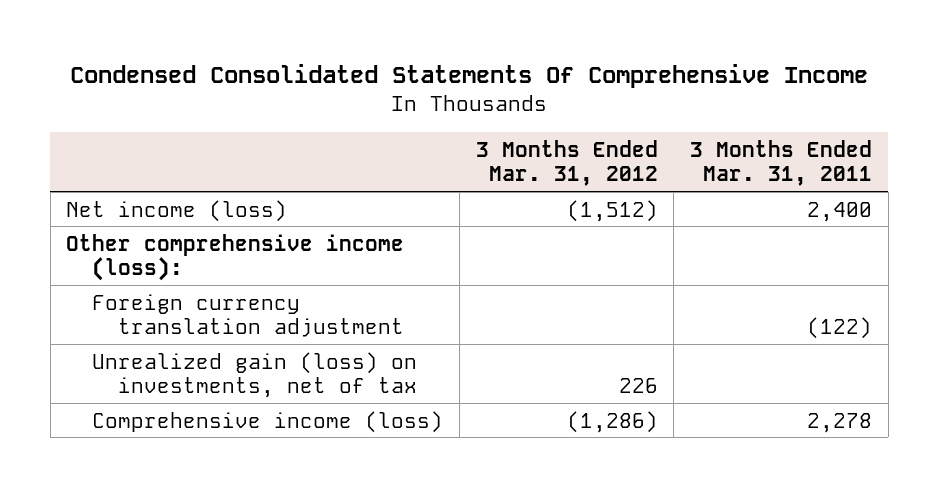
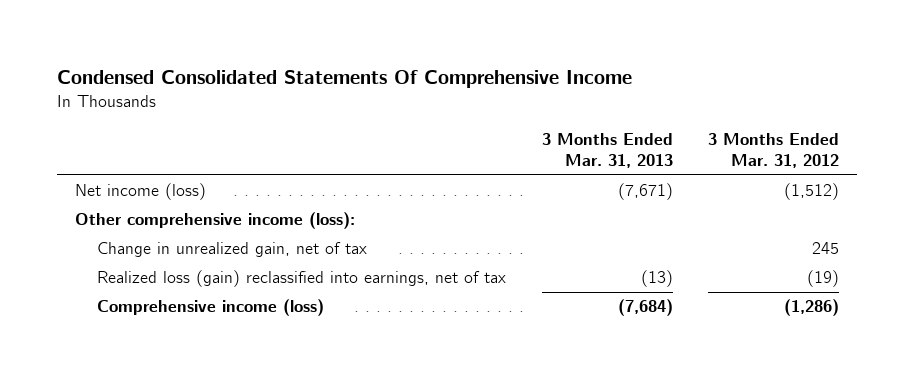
[689,139,872,187] 3 Months Ended Mar. 31, 2011 -> none
none -> [541,132,673,169] 3 Months Ended Mar. 31, 2013
[92,293,405,337] Foreign currency translation adjustment -> none
[92,351,418,398] Unrealized gain (loss) on investments, net of tax -> [97,242,368,258] Change in unrealized gain, net of tax
[618,377,658,393] 226 -> [812,242,840,255] 245
none -> [97,270,507,288] Realized loss (gain) reclassified into earnings, net of tax

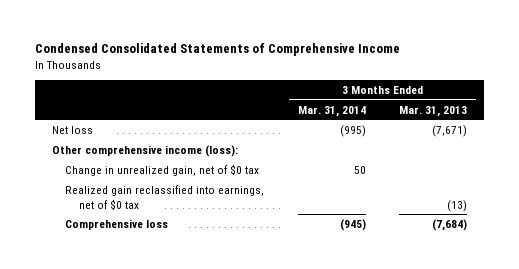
[57,69,633,88] Condensed Consolidated Statements Of Comprehensive Income -> [35,43,401,57] Condensed Consolidated Statements of Comprehensive Income
[708,132,840,169] 3 Months Ended Mar. 31, 2012 -> none
none -> [297,105,366,117] Mar. 31, 2014
[74,183,206,201] Net income (loss) -> [51,125,93,134] Net loss
[97,242,368,258] Change in unrealized gain, net of tax -> [65,163,260,176] Change in unrealized gain, net of $0 tax
[97,270,507,288] Realized loss (gain) reclassified into earnings, net of tax -> [65,184,265,210] Realized gain reclassified into earnings, net of $0 tax
[97,299,325,317] Comprehensive income (loss) -> [65,218,169,230] Comprehensive loss

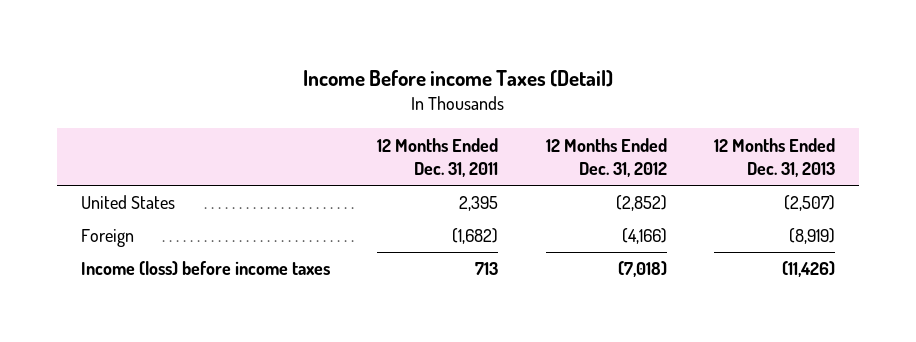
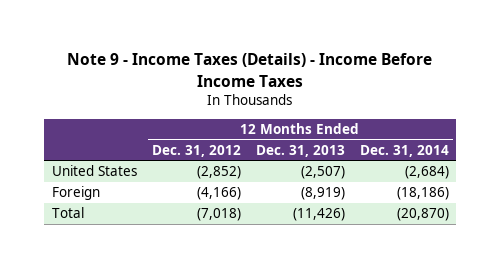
[303,69,614,87] Income Before income Taxes (Detail) -> [67,53,433,87] Note 9 - Income Taxes (Details) - Income Before Income Taxes
[377,137,499,177] 12 Months Ended Dec. 31, 2011 -> none
none -> [359,144,449,157] Dec. 31, 2014
[80,261,330,277] Income (loss) before income taxes -> [51,207,84,219] Total

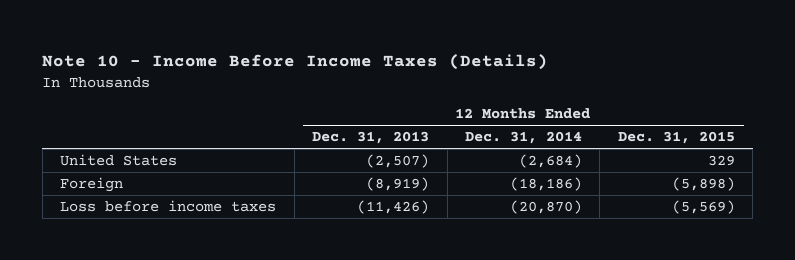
[67,53,433,87] Note 9 - Income Taxes (Details) - Income Before Income Taxes -> [42,54,549,71] Note 10 - Income Before Income Taxes (Details)
[151,144,241,157] Dec. 31, 2012 -> none
none -> [617,131,735,145] Dec. 31, 2015
[51,207,84,219] Total -> [60,199,277,212] Loss before income taxes

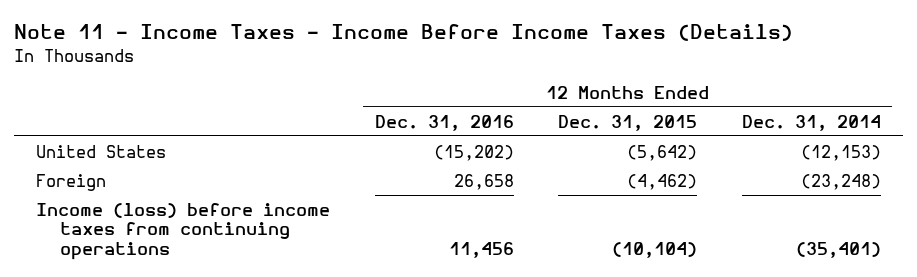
[42,54,549,71] Note 10 - Income Before Income Taxes (Details) -> [13,24,793,42] Note 11 - Income Taxes - Income Before Income Taxes (Details)
[312,131,430,145] Dec. 31, 2013 -> none
none -> [374,114,514,131] Dec. 31, 2016
[518,153,582,168] (2,684) -> [800,144,881,161] (12,153)
[707,154,735,166] 329 -> [627,144,698,161] (5,642)
[509,176,582,191] (18,186) -> [800,173,881,190] (23,248)
[671,176,735,191] (5,898) -> [627,173,698,190] (4,462)
[60,199,277,212] Loss before income taxes -> [35,202,330,261] Income (loss) before income taxes from continuing operations
[509,199,582,214] (20,870) -> [795,242,881,259] (35,401)
[671,199,735,214] (5,569) -> [612,242,698,259] (10,104)

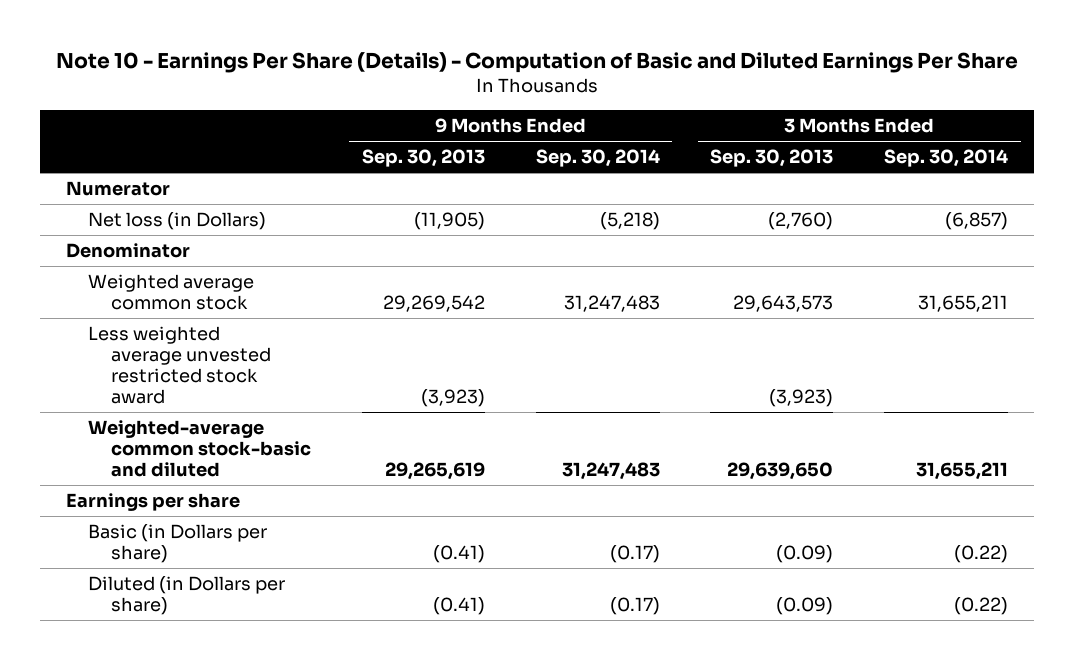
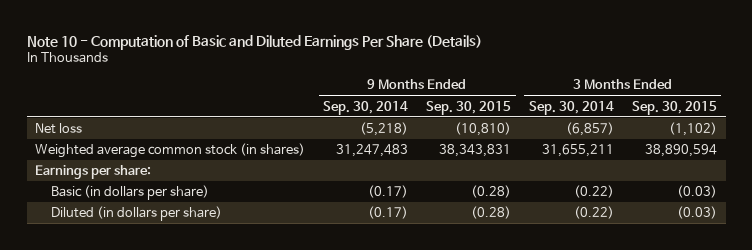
[56,51,1019,73] Note 10 - Earnings Per Share (Details) - Computation of Basic and Diluted Earnings Per Share -> [26,34,482,50] Note 10 - Computation of Basic and Diluted Earnings Per Share (Details)
[361,149,485,168] Sep. 30, 2013 -> none
[710,149,834,168] Sep. 30, 2013 -> none
none -> [426,100,512,115] Sep. 30, 2015
none -> [631,100,717,115] Sep. 30, 2015
[65,181,170,197] Numerator -> none
[65,243,190,259] Denominator -> none
[88,326,271,405] Less weighted average unvested restricted stock award -> none
[88,420,311,478] Weighted-average common stock-basic and diluted -> none
[88,212,267,231] Net loss (in Dollars) -> [35,123,83,135] Net loss
[88,274,255,311] Weighted average common stock -> [35,143,306,159] Weighted average common stock (in shares)
[65,493,240,512] Earnings per share -> [35,165,152,180] Earnings per share:
[88,524,268,564] Basic (in Dollars per share) -> [51,185,210,201] Basic (in dollars per share)
[88,576,286,616] Diluted (in Dollars per share) -> [51,206,223,222] Diluted (in dollars per share)

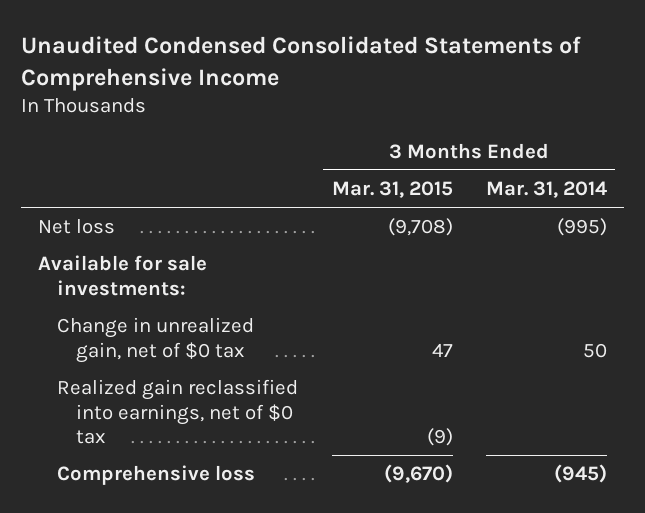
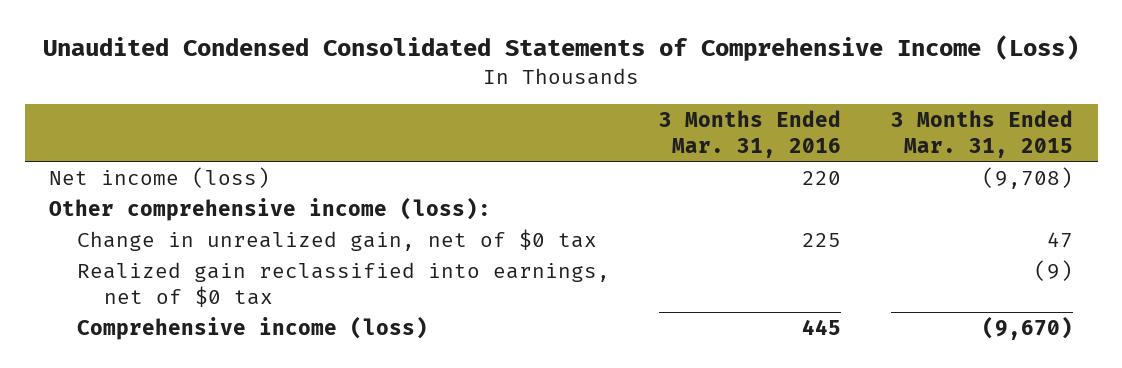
[21,36,582,91] Unaudited Condensed Consolidated Statements of Comprehensive Income -> [43,35,1080,62] Unaudited Condensed Consolidated Statements of Comprehensive Income (Loss)
[485,181,607,199] Mar. 31, 2014 -> none
none -> [659,109,842,158] 3 Months Ended Mar. 31, 2016
[38,255,208,296] Available for sale investments: -> none
[38,219,116,235] Net loss -> [49,166,271,188] Net income (loss)
none -> [49,196,492,221] Other comprehensive income (loss):
[57,465,256,486] Comprehensive loss -> [76,315,428,340] Comprehensive income (loss)

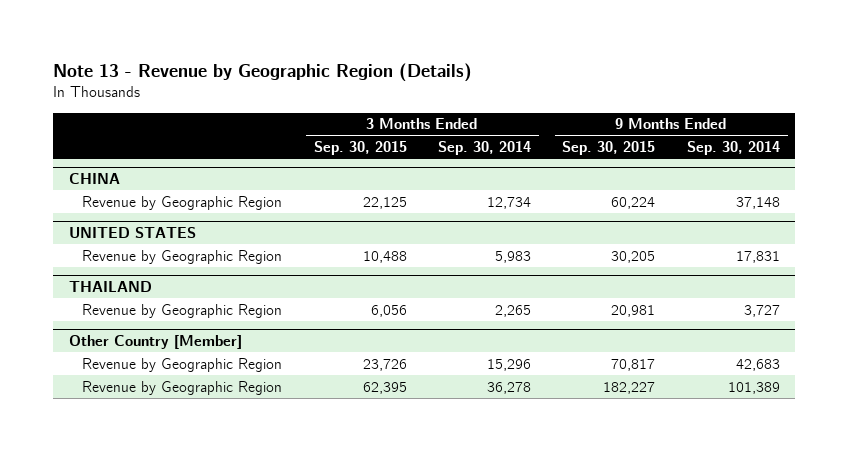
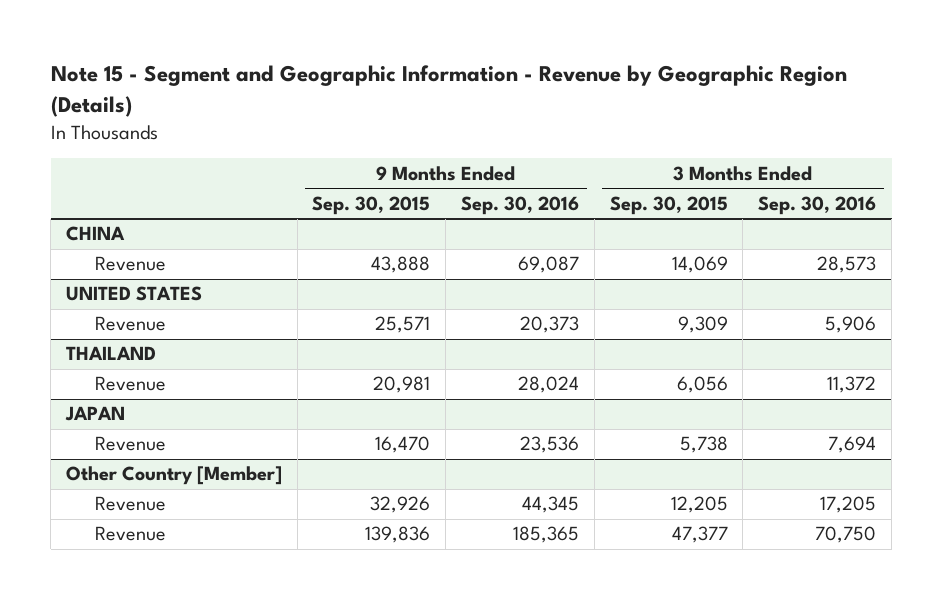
[53,62,473,82] Note 13 - Revenue by Geographic Region (Details) -> [50,65,847,117] Note 15 - Segment and Geographic Information - Revenue by Geographic Region (Details)
[438,140,532,155] Sep. 30, 2014 -> none
[686,140,780,155] Sep. 30, 2014 -> none
none -> [461,195,580,215] Sep. 30, 2016
none -> [758,195,877,215] Sep. 30, 2016
[82,195,283,210] Revenue by Geographic Region -> [94,256,166,272] Revenue
[362,196,407,209] 22,125 -> [671,256,728,274] 14,069
[611,196,656,209] 60,224 -> [371,256,431,274] 43,888
[82,249,283,264] Revenue by Geographic Region -> [94,316,166,332] Revenue
[362,250,407,263] 10,488 -> [677,316,728,334] 9,309
[611,250,656,263] 30,205 -> [375,316,431,334] 25,571
[82,303,283,318] Revenue by Geographic Region -> [94,376,166,392] Revenue
none -> [64,406,125,422] JAPAN
none -> [94,436,166,452] Revenue
[82,357,283,372] Revenue by Geographic Region -> [94,496,166,512] Revenue
[362,358,407,371] 23,726 -> [670,496,728,514] 12,205
[611,358,656,371] 70,817 -> [370,496,431,514] 32,926
[82,380,283,395] Revenue by Geographic Region -> [94,526,166,542] Revenue
[362,381,407,394] 62,395 -> [671,526,728,544] 47,377
[603,381,656,394] 182,227 -> [365,526,431,544] 139,836

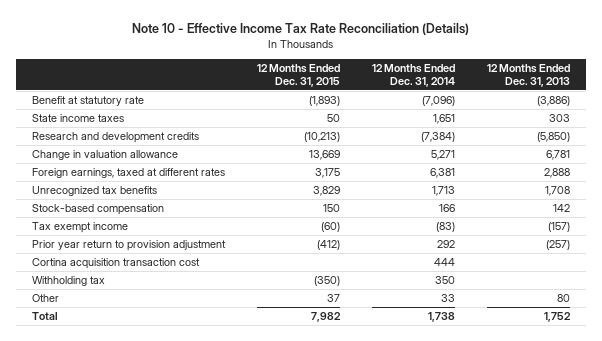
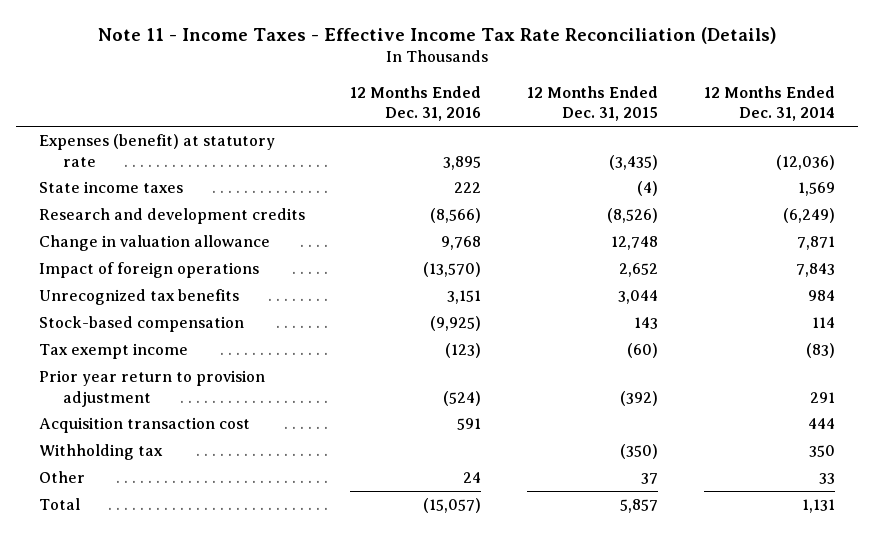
[132,22,470,35] Note 10 - Effective Income Tax Rate Reconciliation (Details) -> [97,26,777,44] Note 11 - Income Taxes - Effective Income Tax Rate Reconciliation (Details)
[487,63,571,87] 12 Months Ended Dec. 31, 2013 -> none
none -> [350,85,482,122] 12 Months Ended Dec. 31, 2016
[31,168,225,179] Foreign earnings, taxed at different rates -> none
[31,96,144,107] Benefit at statutory rate -> [38,133,275,167] Expenses (benefit) at statutory rate
[308,96,340,107] (1,893) -> [609,154,659,170] (3,435)
[422,96,456,107] (7,096) -> [775,154,835,170] (12,036)
[326,114,340,123] 50 -> [637,180,659,196] (4)
[433,114,456,125] 1,651 -> [797,181,835,196] 1,569
[303,132,340,143] (10,213) -> [607,207,659,223] (8,526)
[421,132,456,143] (7,384) -> [782,207,835,223] (6,249)
[308,150,340,161] 13,669 -> [611,235,659,250] 12,748
[431,150,456,161] 5,271 -> [796,235,835,250] 7,871
none -> [38,261,259,278] Impact of foreign operations
[312,186,340,197] 3,829 -> [618,289,659,304] 3,044
[432,186,456,197] 1,713 -> [807,289,835,301] 984
[322,204,340,213] 150 -> [634,316,659,329] 143
[439,204,456,213] 166 -> [811,316,835,328] 114
[316,240,340,251] (412) -> [620,390,659,406] (392)
[437,240,456,249] 292 -> [809,391,835,403] 291
[31,258,200,270] Cortina acquisition transaction cost -> [38,416,250,433] Acquisition transaction cost
[310,312,341,323] 7,982 -> [620,498,659,513] 5,857
[428,312,456,323] 1,738 -> [801,498,835,513] 1,131

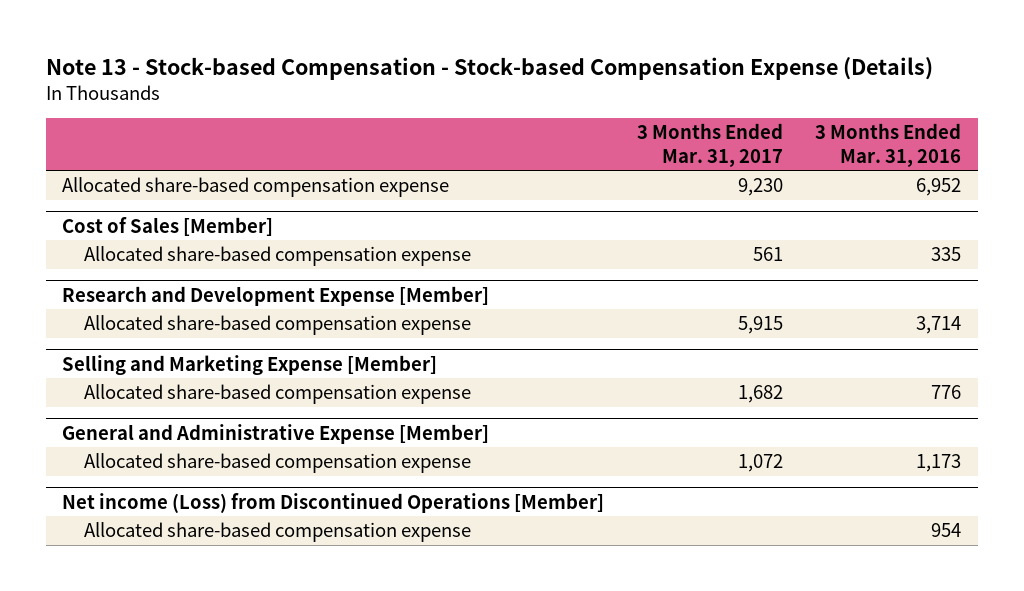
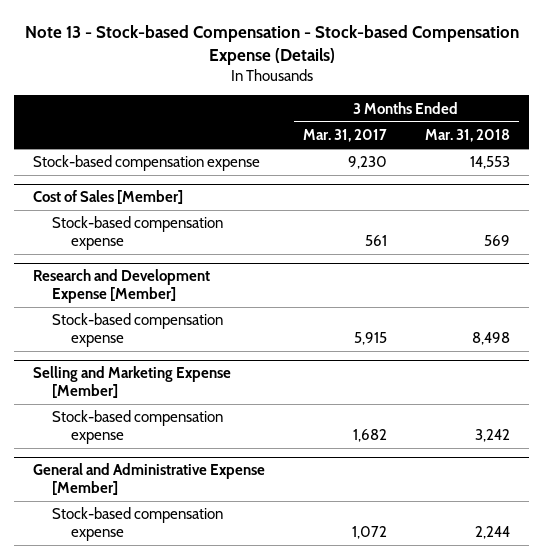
[815,123,962,167] 3 Months Ended Mar. 31, 2016 -> none
none -> [424,129,510,143] Mar. 31, 2018
[62,177,450,198] Allocated share-based compensation expense -> [33,155,261,172] Stock-based compensation expense
[83,246,471,267] Allocated share-based compensation expense -> [51,216,223,251] Stock-based compensation expense
[83,315,471,336] Allocated share-based compensation expense -> [51,313,223,348] Stock-based compensation expense
[83,384,471,405] Allocated share-based compensation expense -> [51,410,223,445] Stock-based compensation expense
[62,492,605,513] Net income (Loss) from Discontinued Operations [Member] -> none
[83,522,471,543] Allocated share-based compensation expense -> none
[83,453,471,474] Allocated share-based compensation expense -> [51,507,223,542] Stock-based compensation expense

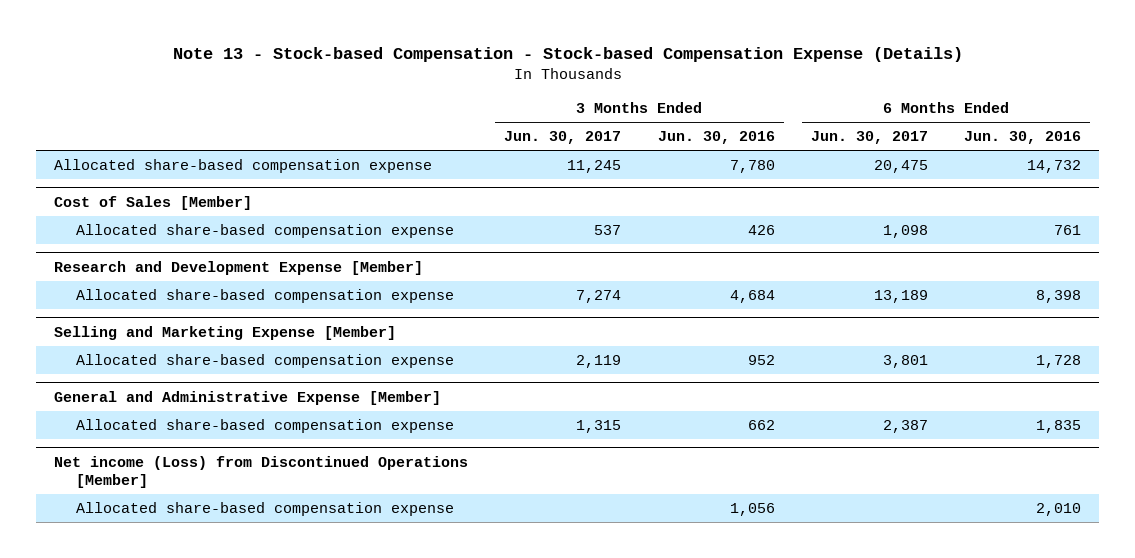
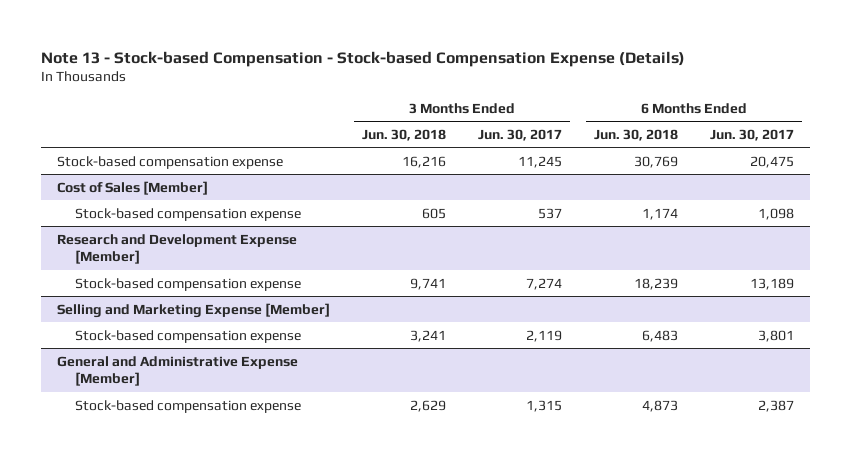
[657,131,775,145] Jun. 30, 2016 -> none
[964,131,1082,145] Jun. 30, 2016 -> none
none -> [361,128,446,141] Jun. 30, 2018
none -> [593,128,678,141] Jun. 30, 2018
[53,159,432,174] Allocated share-based compensation expense -> [57,155,284,169] Stock-based compensation expense
[76,224,455,239] Allocated share-based compensation expense -> [74,207,301,221] Stock-based compensation expense
[76,289,455,304] Allocated share-based compensation expense -> [74,277,301,291] Stock-based compensation expense
[76,354,455,369] Allocated share-based compensation expense -> [74,329,301,343] Stock-based compensation expense
[53,455,468,488] Net income (Loss) from Discontinued Operations [Member] -> none
[76,502,455,517] Allocated share-based compensation expense -> none
[76,419,455,434] Allocated share-based compensation expense -> [74,399,301,413] Stock-based compensation expense

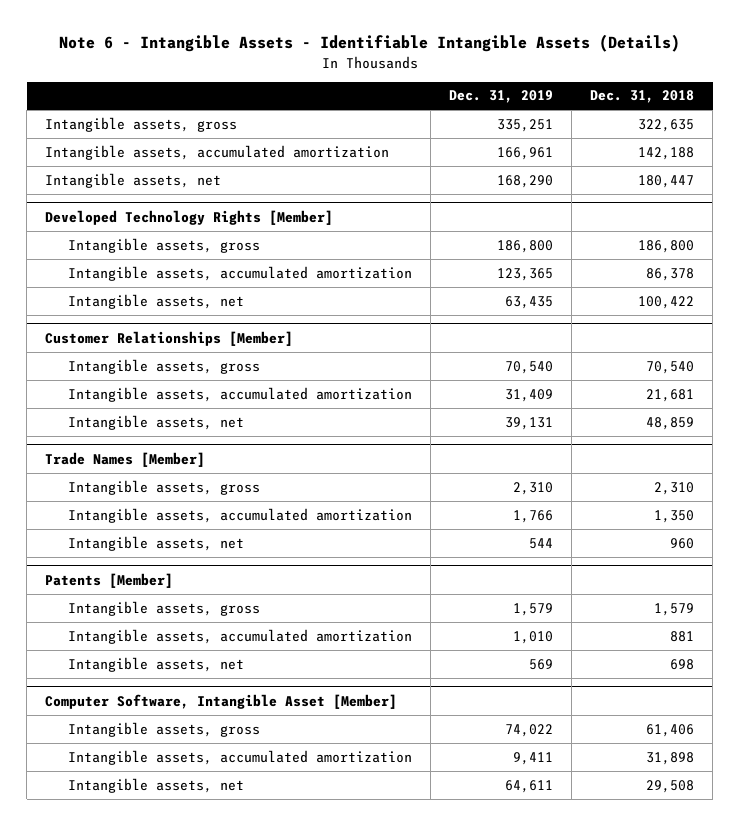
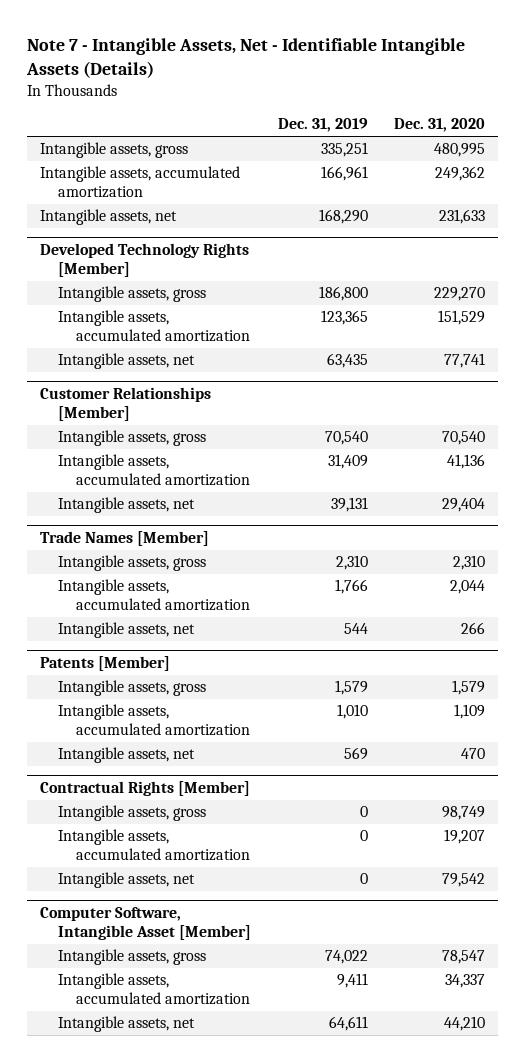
[58,34,680,53] Note 6 - Intangible Assets - Identifiable Intangible Assets (Details) -> [26,38,466,79] Note 7 - Intangible Assets, Net - Identifiable Intangible Assets (Details)
[589,90,694,104] Dec. 31, 2018 -> none
none -> [393,118,485,133] Dec. 31, 2020
none -> [40,780,251,796] Contractual Rights [Member]
none -> [58,805,207,822] Intangible assets, gross
none -> [58,829,250,862] Intangible assets, accumulated amortization
none -> [58,872,196,889] Intangible assets, net

